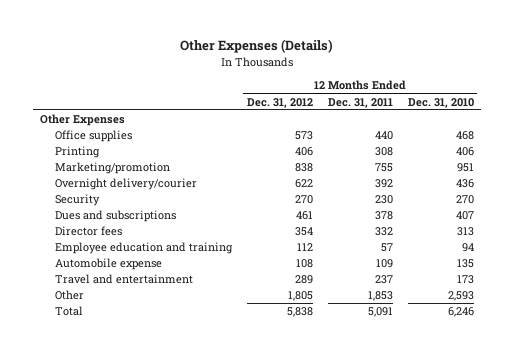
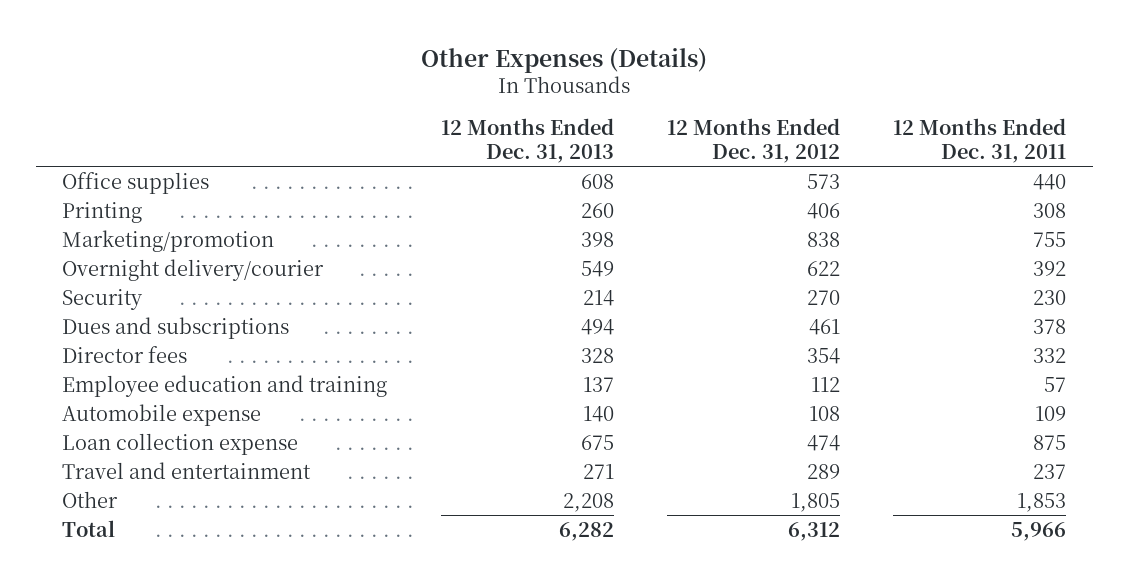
[407,97,474,108] Dec. 31, 2010 -> none
none -> [440,118,614,163] 12 Months Ended Dec. 31, 2013
[40,114,126,127] Other Expenses -> none
none -> [62,432,299,455] Loan collection expense
[286,307,313,318] 5,838 -> [787,521,840,541] 6,312
[367,307,393,318] 5,091 -> [1011,521,1067,541] 5,966

